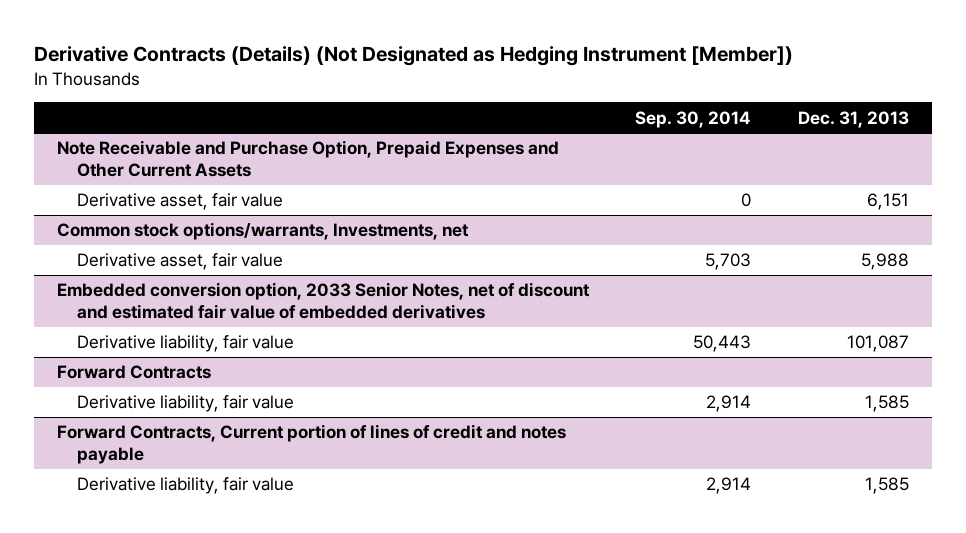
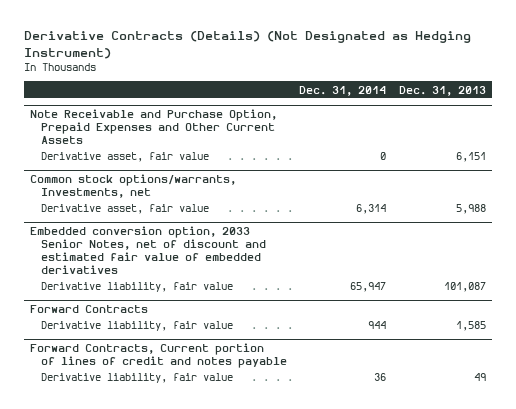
[33,46,793,67] Derivative Contracts (Details) (Not Designated as Hedging Instrument [Member]) -> [23,31,471,59] Derivative Contracts (Details) (Not Designated as Hedging Instrument)
[635,110,752,128] Sep. 30, 2014 -> none
none -> [299,85,387,96] Dec. 31, 2014
[864,477,909,495] 1,585 -> [473,373,486,382] 49

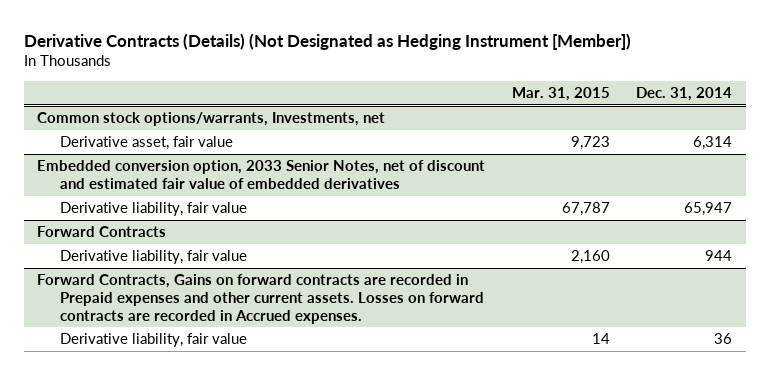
[23,31,471,59] Derivative Contracts (Details) (Not Designated as Hedging Instrument) -> [23,32,631,50] Derivative Contracts (Details) (Not Designated as Hedging Instrument [Member])
[398,85,486,96] Dec. 31, 2013 -> none
none -> [511,87,610,102] Mar. 31, 2015
[30,108,278,144] Note Receivable and Purchase Option, Prepaid Expenses and Other Current Assets -> none
[40,152,209,163] Derivative asset, fair value -> none
[30,342,287,368] Forward Contracts, Current portion of lines of credit and notes payable -> none
none -> [37,274,484,324] Forward Contracts, Gains on forward contracts are recorded in Prepaid expenses and other current assets. Losses on forward contracts are recorded in Accrued expenses.

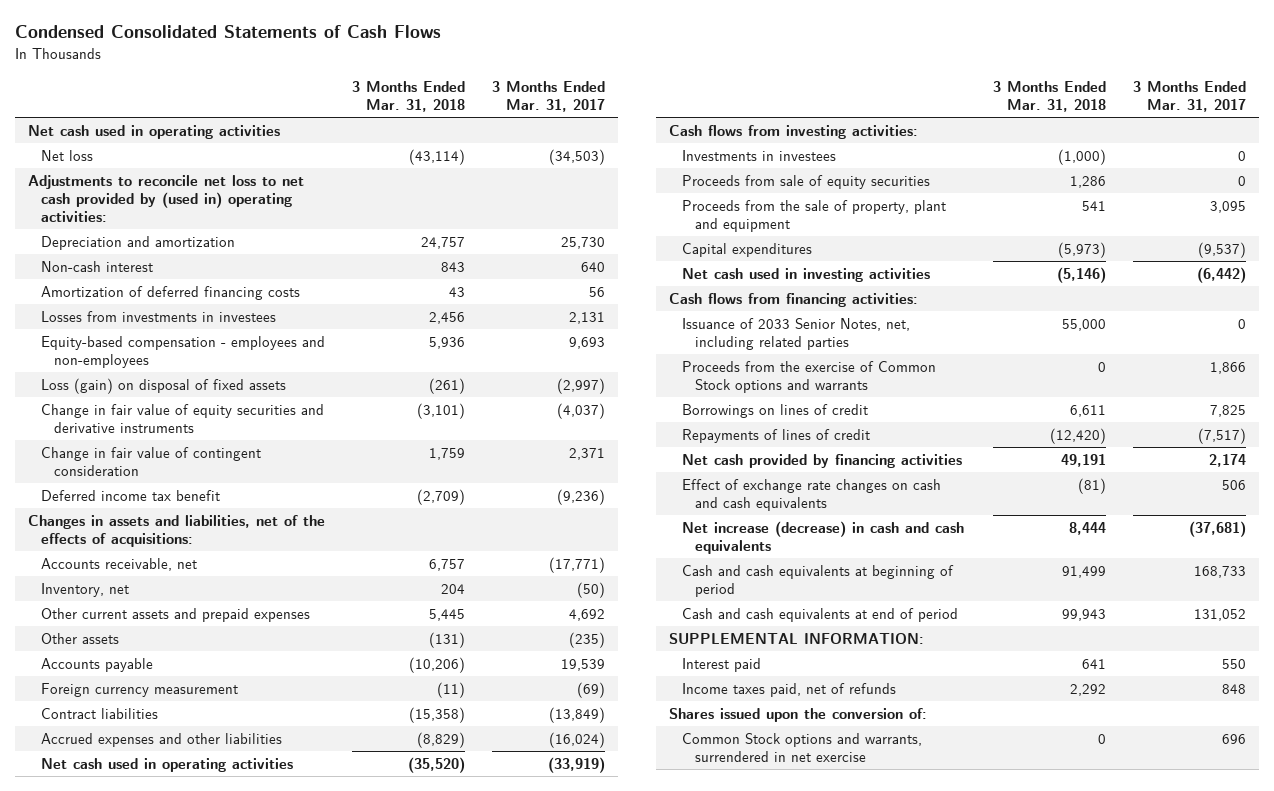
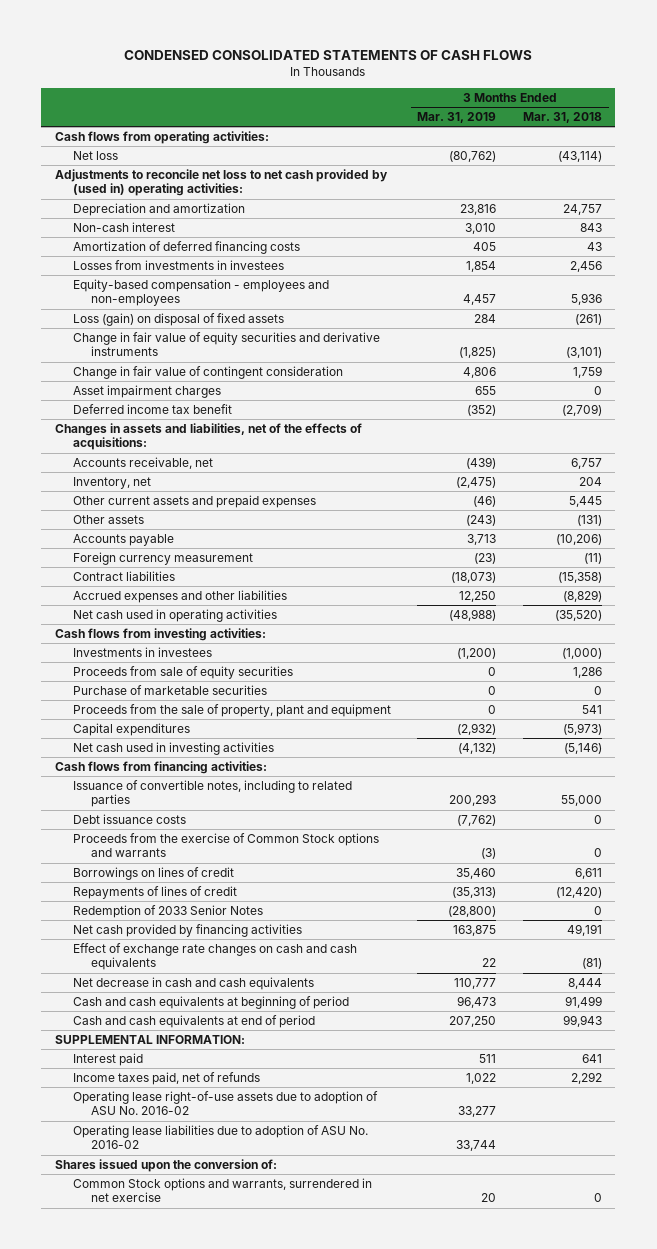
[14,25,441,39] Condensed Consolidated Statements of Cash Flows -> [124,49,533,60] CONDENSED CONSOLIDATED STATEMENTS OF CASH FLOWS
[491,80,605,112] 3 Months Ended Mar. 31, 2017 -> none
none -> [417,112,497,124] Mar. 31, 2019
[28,124,281,139] Net cash used in operating activities -> [54,130,269,144] Cash flows from operating activities:
none -> [72,384,221,398] Asset impairment charges
none -> [72,684,267,695] Purchase of marketable securities
[682,317,911,350] Issuance of 2033 Senior Notes, net, including related parties -> [72,779,352,808] Issuance of convertible notes, including to related parties
none -> [72,813,186,824] Debt issuance costs
none -> [72,904,263,918] Redemption of 2033 Senior Notes
[682,520,965,554] Net increase (decrease) in cash and cash equivalents -> [72,976,314,990] Net decrease in cash and cash equivalents
none -> [72,1090,378,1116] Operating lease right-of-use assets due to adoption of ASU No. 2016-02
none -> [72,1124,368,1150] Operating lease liabilities due to adoption of ASU No. 2016-02

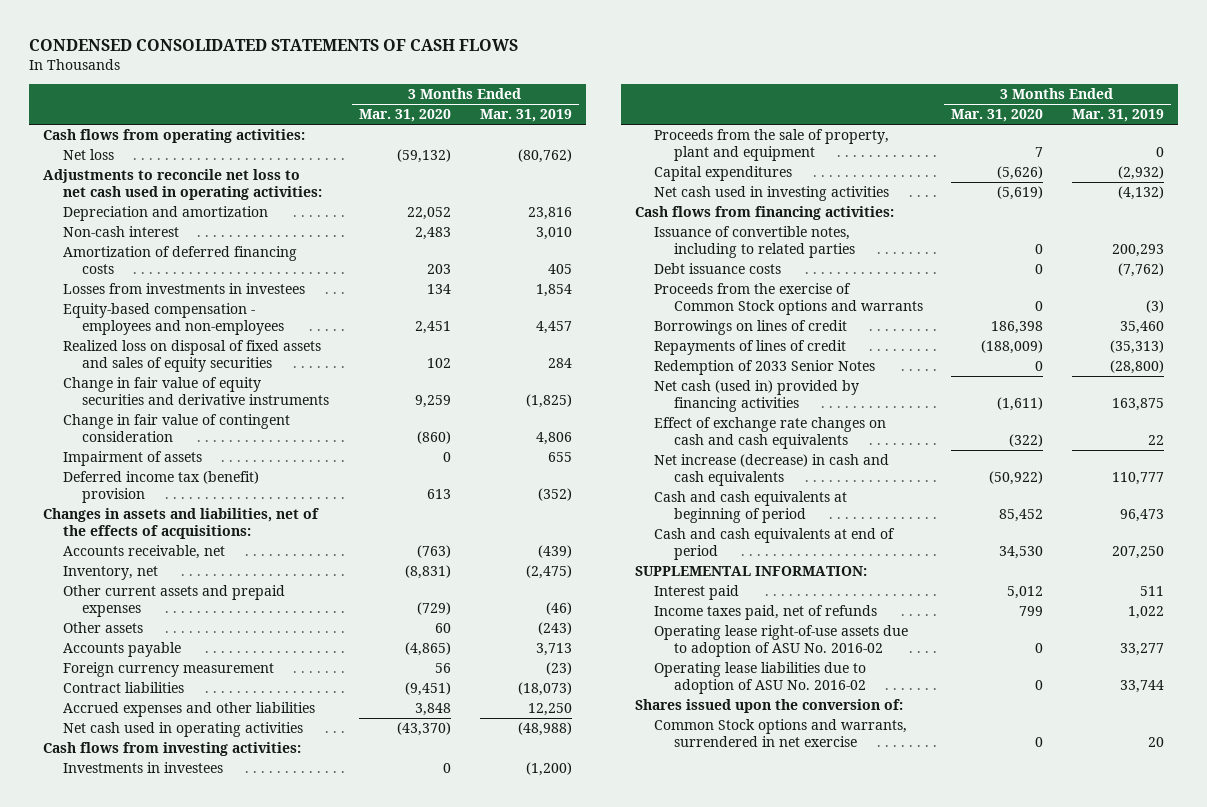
[523,112,603,124] Mar. 31, 2018 -> none
none -> [359,109,452,123] Mar. 31, 2020
[54,168,388,197] Adjustments to reconcile net loss to net cash provided by (used in) operating activities: -> [43,169,322,200] Adjustments to reconcile net loss to net cash used in operating activities:
[72,312,284,326] Loss (gain) on disposal of fixed assets -> [62,340,321,372] Realized loss on disposal of fixed assets and sales of equity securities
[72,384,221,398] Asset impairment charges -> [62,451,202,467] Impairment of assets
[72,403,232,414] Deferred income tax benefit -> [62,471,259,503] Deferred income tax (benefit) provision
[72,665,293,679] Proceeds from sale of equity securities -> none
[72,684,267,695] Purchase of marketable securities -> none
[72,923,302,937] Net cash provided by financing activities -> [654,380,860,412] Net cash (used in) provided by financing activities
[72,976,314,990] Net decrease in cash and cash equivalents -> [654,454,890,486] Net increase (decrease) in cash and cash equivalents

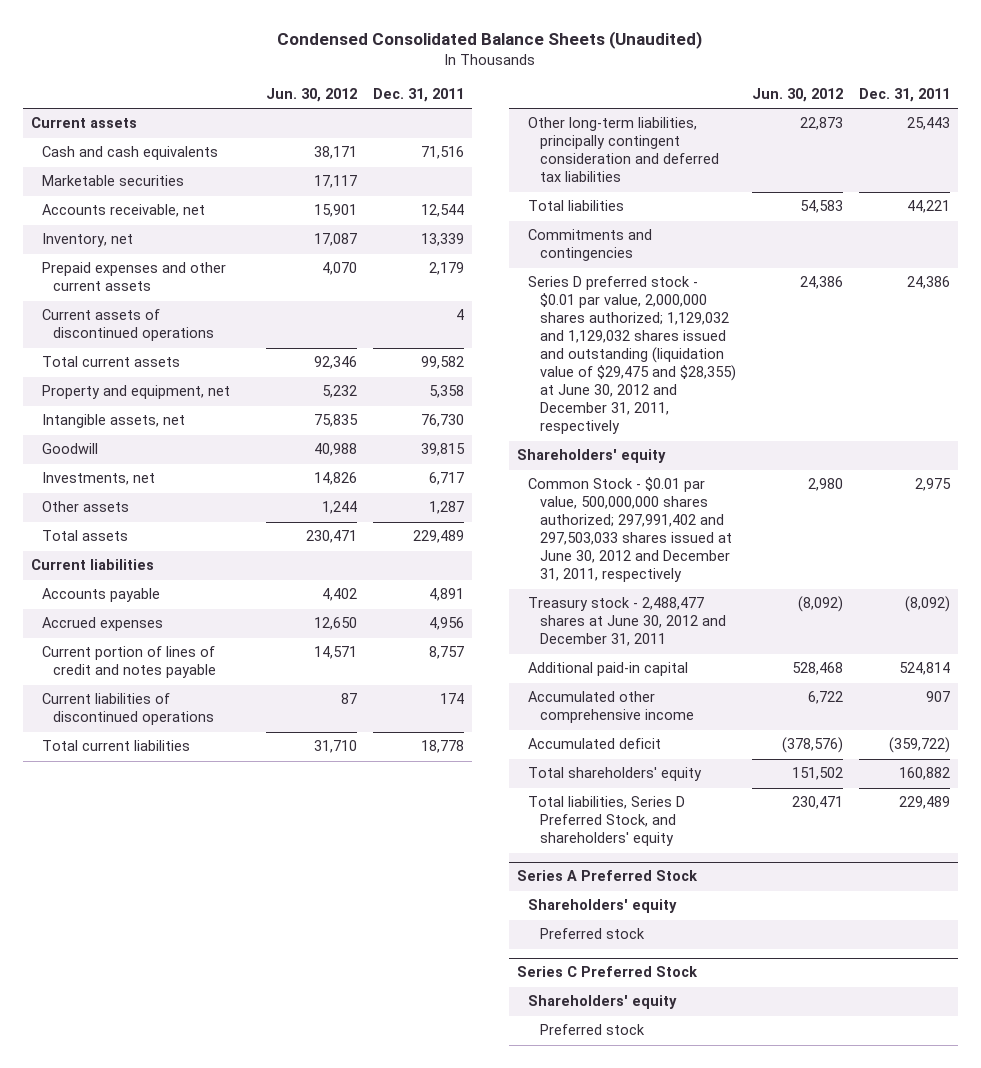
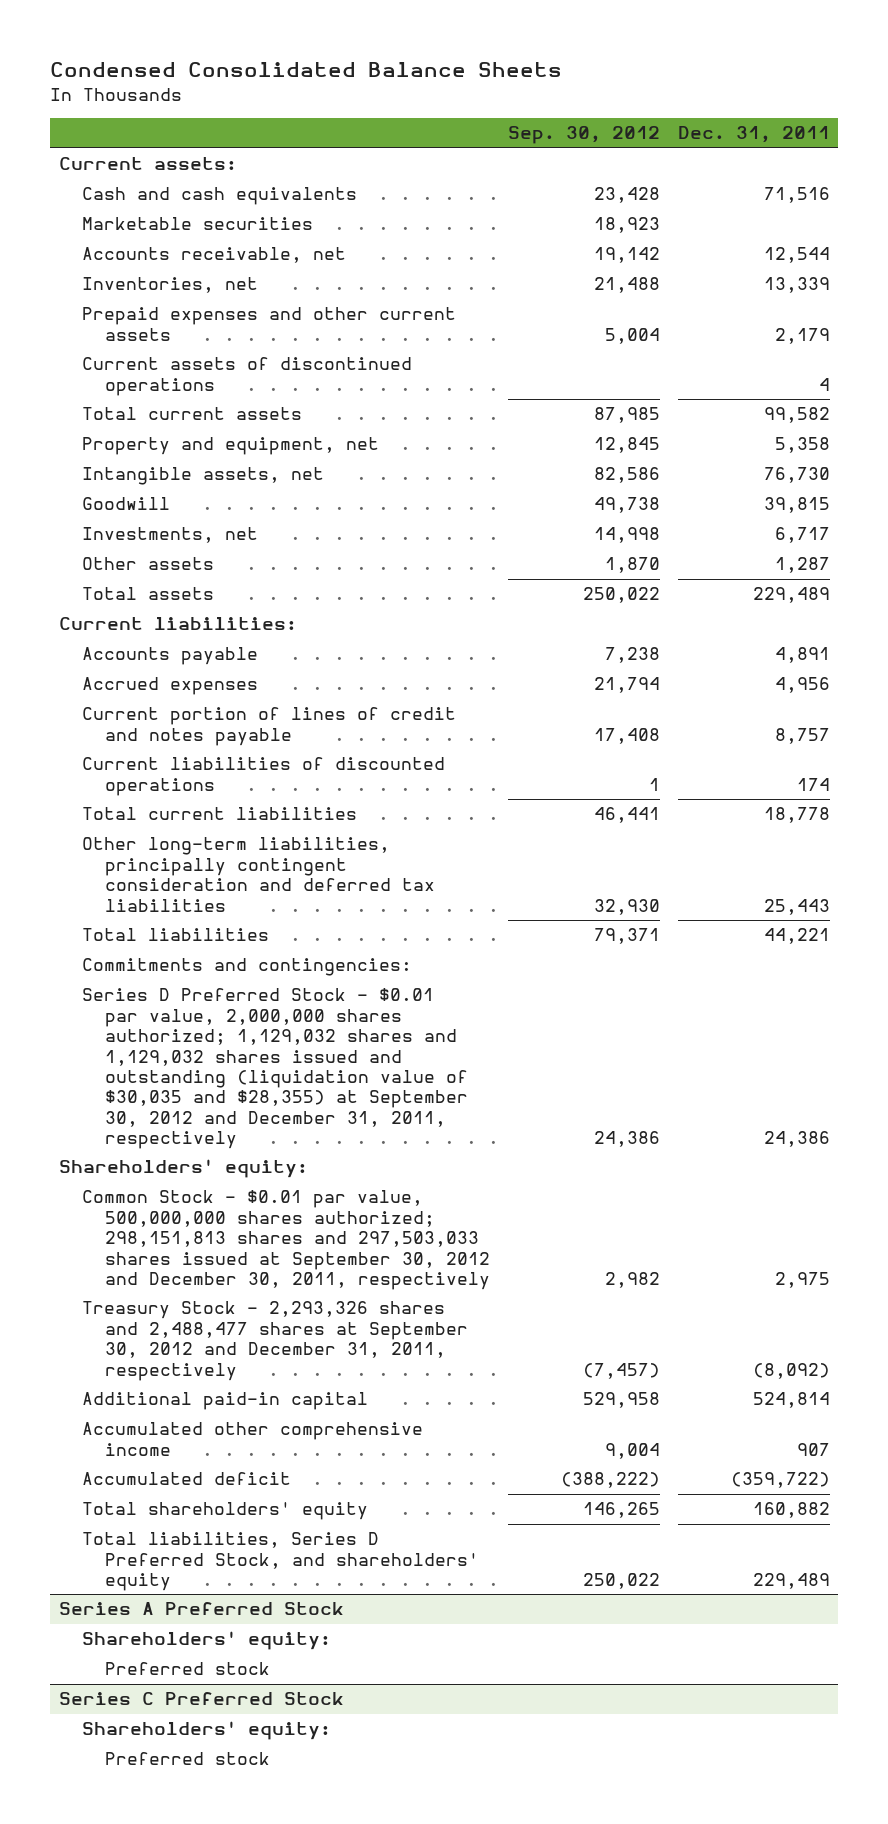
[277,31,703,50] Condensed Consolidated Balance Sheets (Unaudited) -> [49,61,562,77] Condensed Consolidated Balance Sheets
[265,87,357,102] Jun. 30, 2012 -> none
none -> [508,126,661,145] Sep. 30, 2012
[30,117,137,129] Current assets -> [58,157,237,171] Current assets:
[42,233,134,248] Inventory, net -> [81,277,258,294] Inventories, net
[30,559,154,571] Current liabilities -> [58,617,297,631] Current liabilities:
[42,693,215,726] Current liabilities of discontinued operations -> [81,757,445,796] Current liabilities of discounted operations
[528,229,653,262] Commitments and contingencies -> [81,958,412,977] Commitments and contingencies:
[528,276,736,435] Series D preferred stock - $0.01 par value, 2,000,000 shares authorized; 1,129,032 and 1,129,032 shares issued and outstanding (liquidation value of $29,475 and $28,355) at June 30, 2012 and December 31, 2011, respectively -> [81,988,469,1150] Series D Preferred Stock - $0.01 par value, 2,000,000 shares authorized; 1,129,032 shares and 1,129,032 shares issued and outstanding (liquidation value of $30,035 and $28,355) at September 30, 2012 and December 31, 2011, respectively
[516,449,666,464] Shareholders' equity -> [58,1159,308,1179] Shareholders' equity:
[528,477,732,583] Common Stock - $0.01 par value, 500,000,000 shares authorized; 297,991,402 and 297,503,033 shares issued at June 30, 2012 and December 31, 2011, respectively -> [81,1190,491,1290] Common Stock - $0.01 par value, 500,000,000 shares authorized; 298,151,813 shares and 297,503,033 shares issued at September 30, 2012 and December 30, 2011, respectively
[528,597,726,647] Treasury stock - 2,488,477 shares at June 30, 2012 and December 31, 2011 -> [81,1301,469,1381] Treasury Stock - 2,293,326 shares and 2,488,477 shares at September 30, 2012 and December 31, 2011, respectively
[528,899,678,914] Shareholders' equity -> [81,1631,331,1651] Shareholders' equity:
[528,995,678,1010] Shareholders' equity -> [81,1721,331,1741] Shareholders' equity:

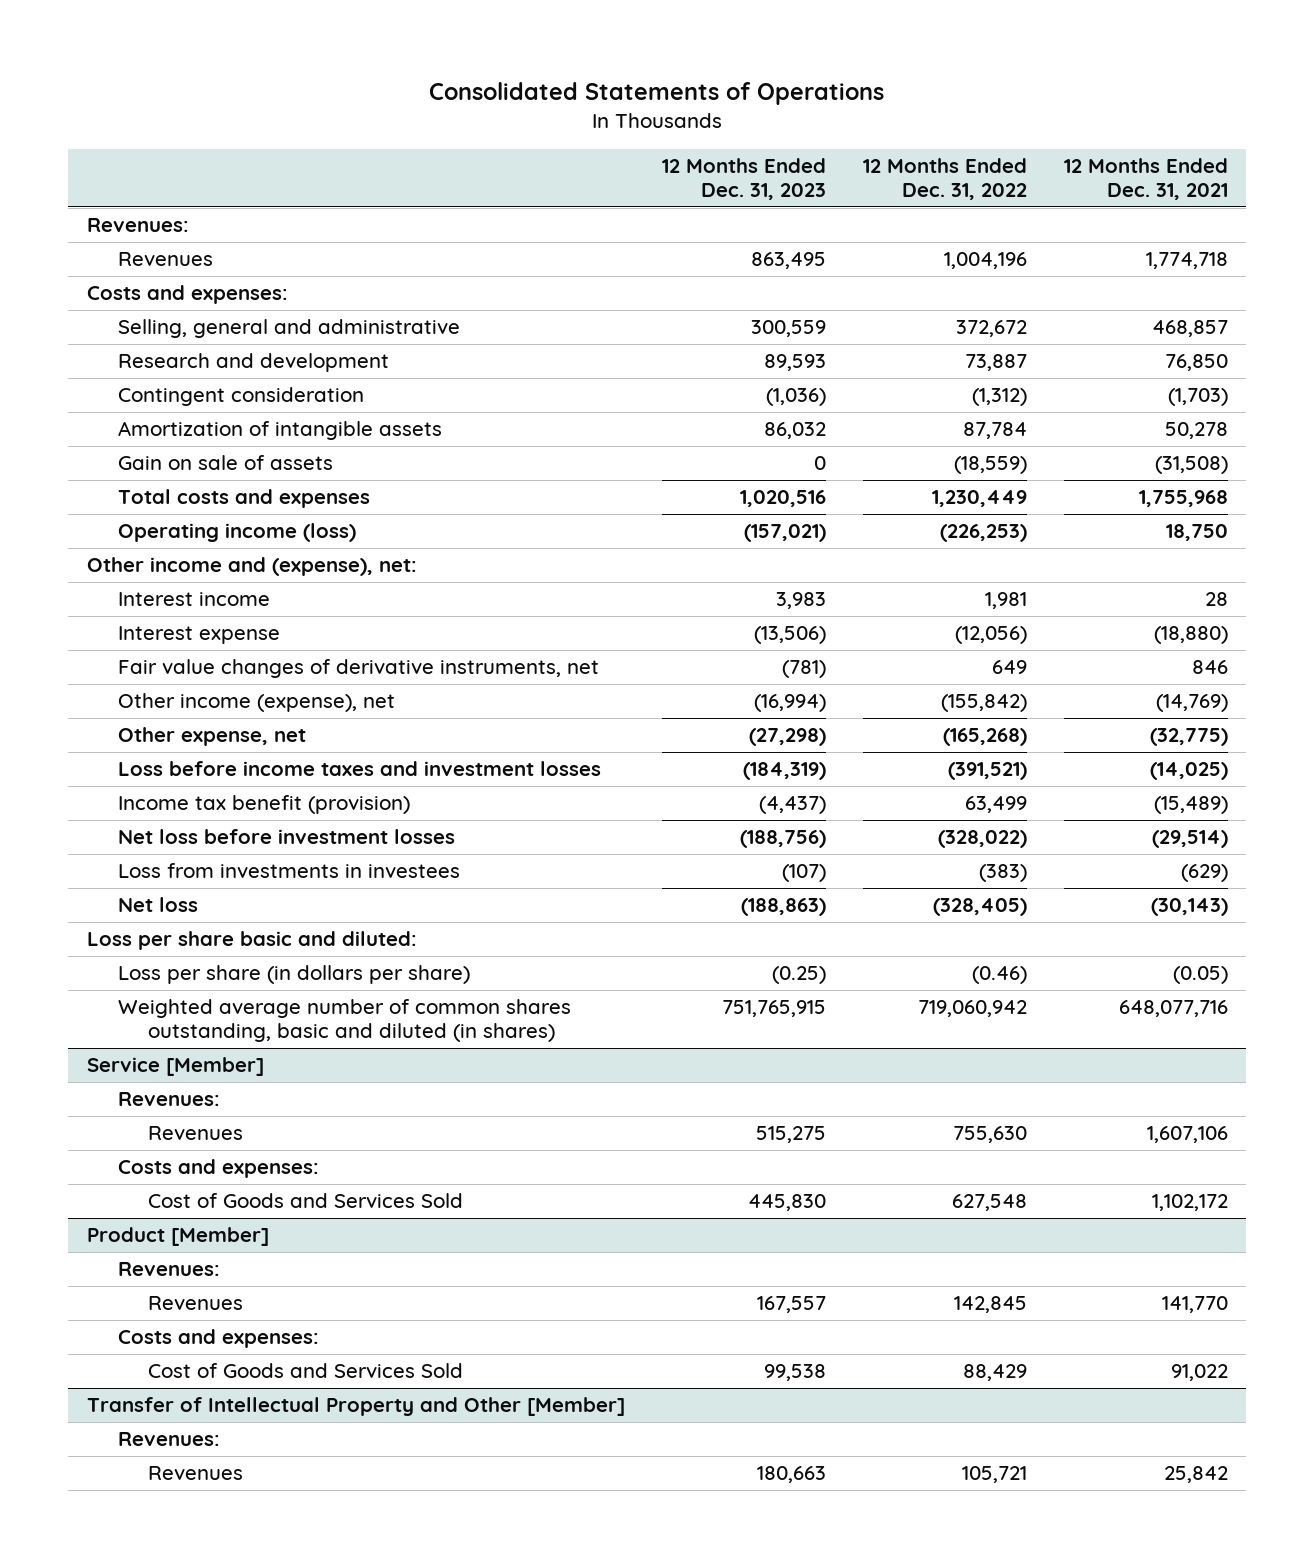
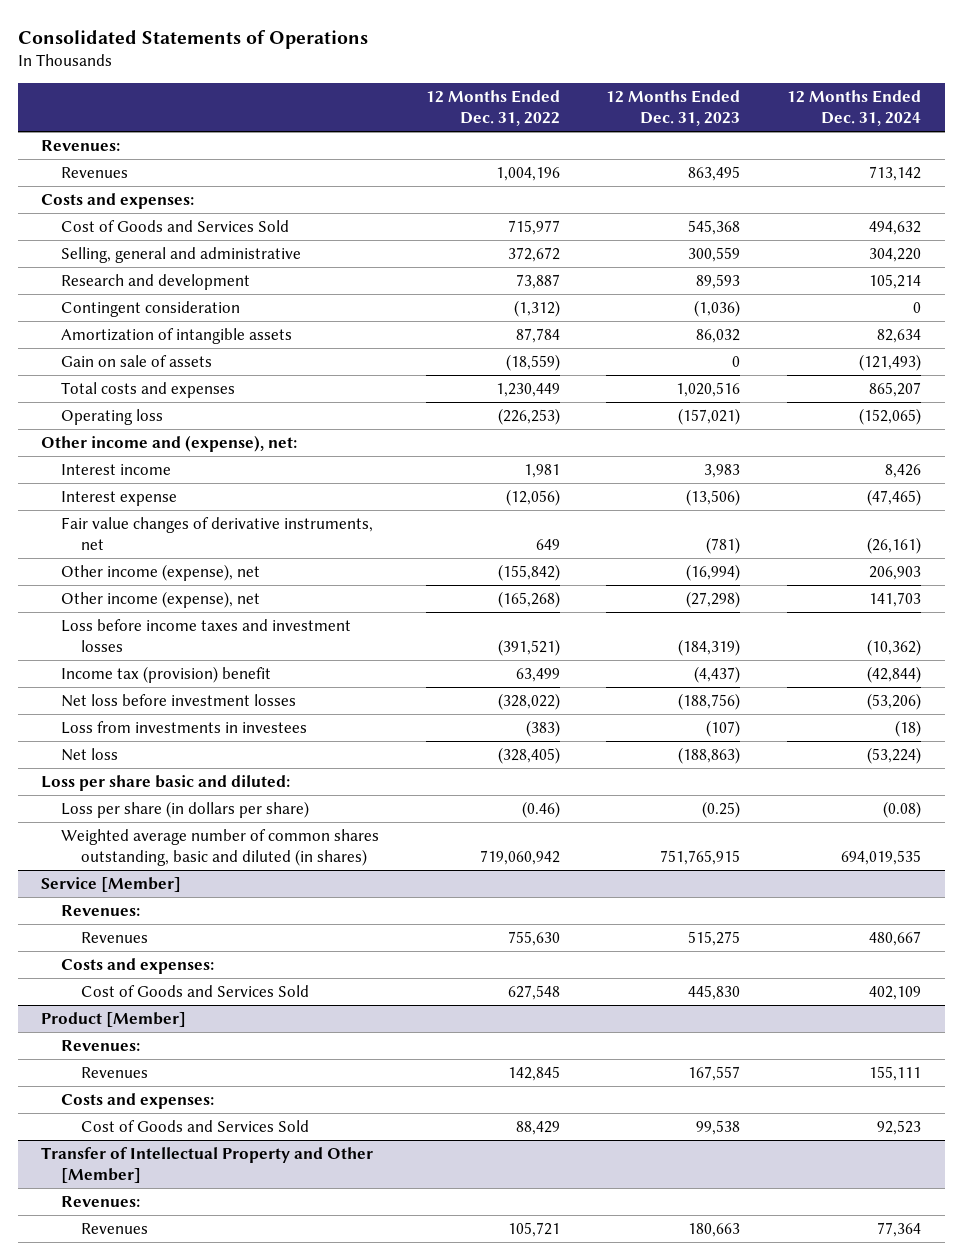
[1063,158,1228,201] 12 Months Ended Dec. 31, 2021 -> none
none -> [787,90,922,126] 12 Months Ended Dec. 31, 2024
none -> [60,220,289,233] Cost of Goods and Services Sold
[117,523,356,543] Operating income (loss) -> [60,409,163,426] Operating loss
[117,727,306,747] Other expense, net -> [60,591,260,609] Other income (expense), net
[117,795,410,815] Income tax benefit (provision) -> [60,666,271,684] Income tax (provision) benefit

